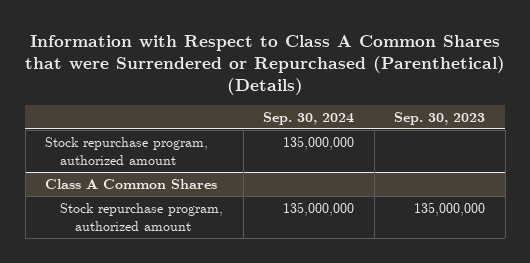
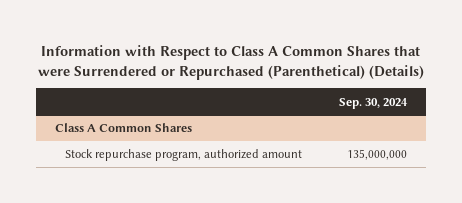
[394,111,486,125] Sep. 30, 2023 -> none
[45,136,209,165] Stock repurchase program, authorized amount -> none

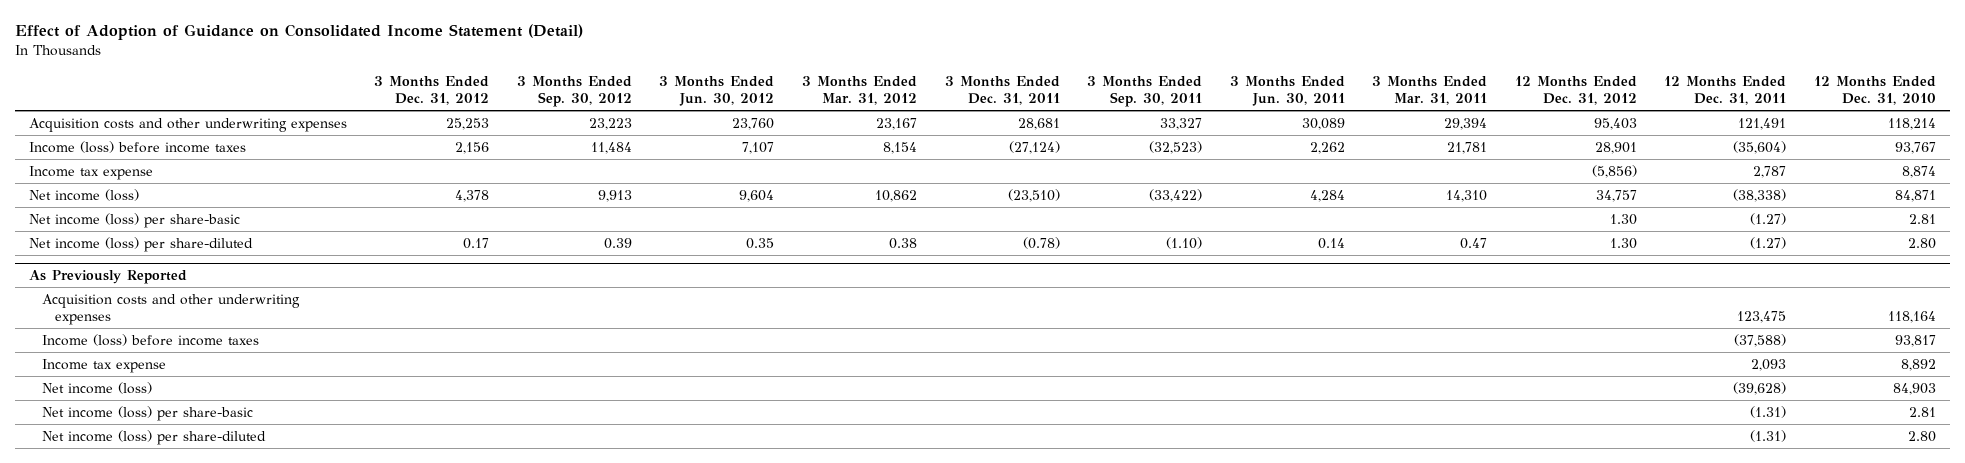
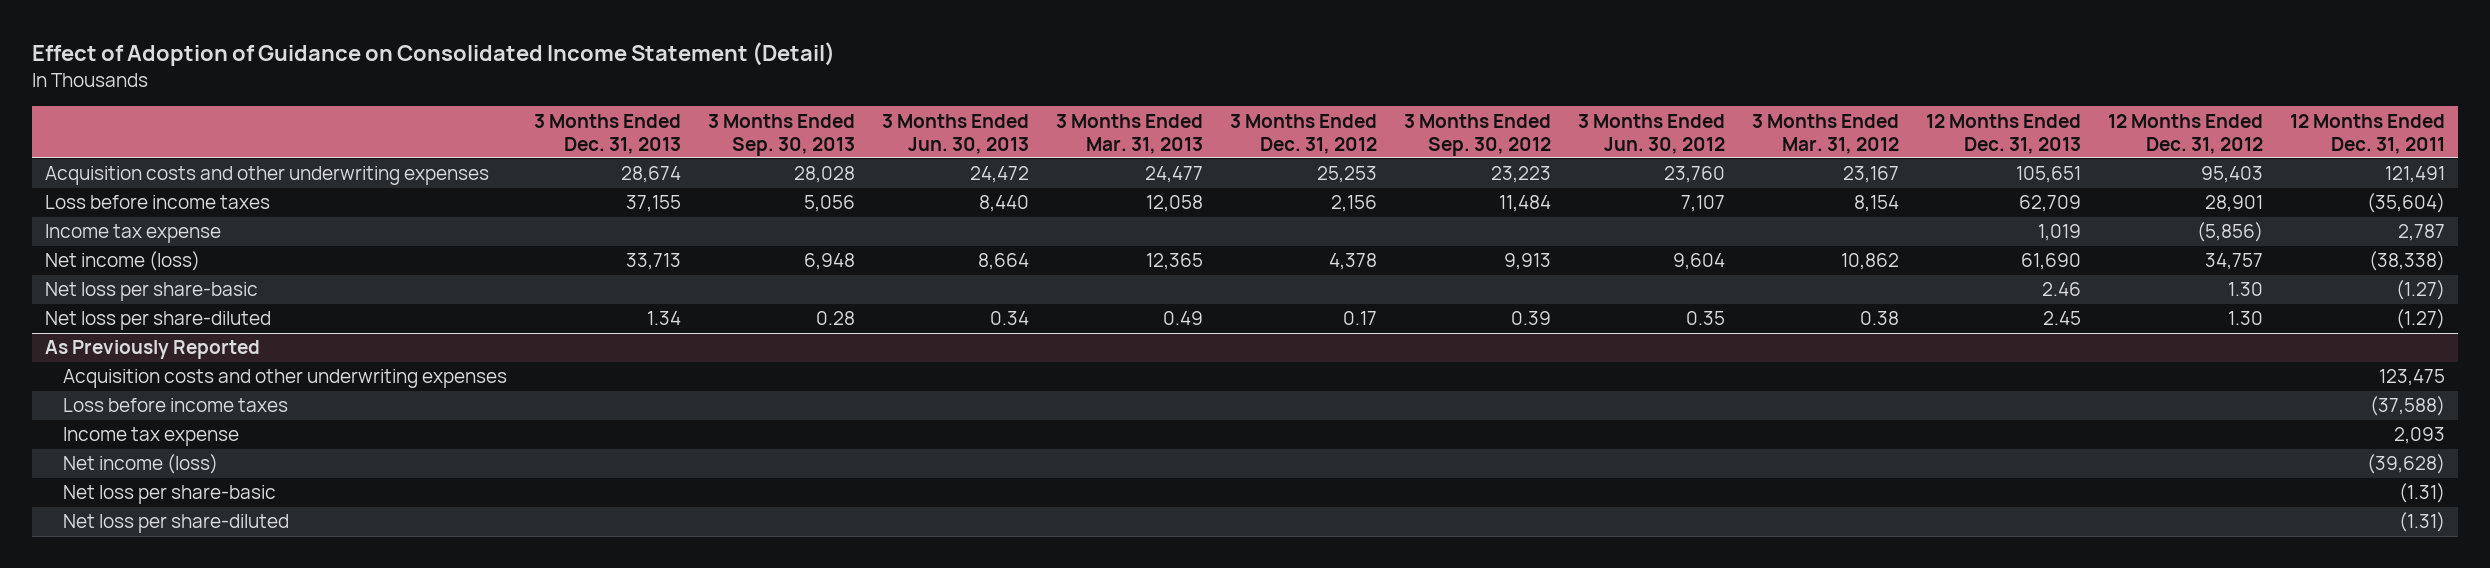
[944,75,1060,105] 3 Months Ended Dec. 31, 2011 -> none
[1087,75,1203,107] 3 Months Ended Sep. 30, 2011 -> none
[1229,75,1345,106] 3 Months Ended Jun. 30, 2011 -> none
[1372,75,1488,105] 3 Months Ended Mar. 31, 2011 -> none
[1813,75,1936,105] 12 Months Ended Dec. 31, 2010 -> none
none -> [534,113,682,154] 3 Months Ended Dec. 31, 2013
none -> [708,113,856,156] 3 Months Ended Sep. 30, 2013
none -> [882,113,1030,154] 3 Months Ended Jun. 30, 2013
none -> [1056,113,1204,154] 3 Months Ended Mar. 31, 2013
none -> [1925,113,2081,154] 12 Months Ended Dec. 31, 2013
[28,140,246,153] Income (loss) before income taxes -> [45,195,271,210] Loss before income taxes
[28,212,240,228] Net income (loss) per share-basic -> [45,282,259,302] Net loss per share-basic
[28,236,253,252] Net income (loss) per share-diluted -> [45,311,272,331] Net loss per share-diluted
[42,333,260,346] Income (loss) before income taxes -> [63,398,289,413] Loss before income taxes
[42,405,254,421] Net income (loss) per share-basic -> [63,485,277,505] Net loss per share-basic
[42,429,267,445] Net income (loss) per share-diluted -> [63,514,290,534] Net loss per share-diluted

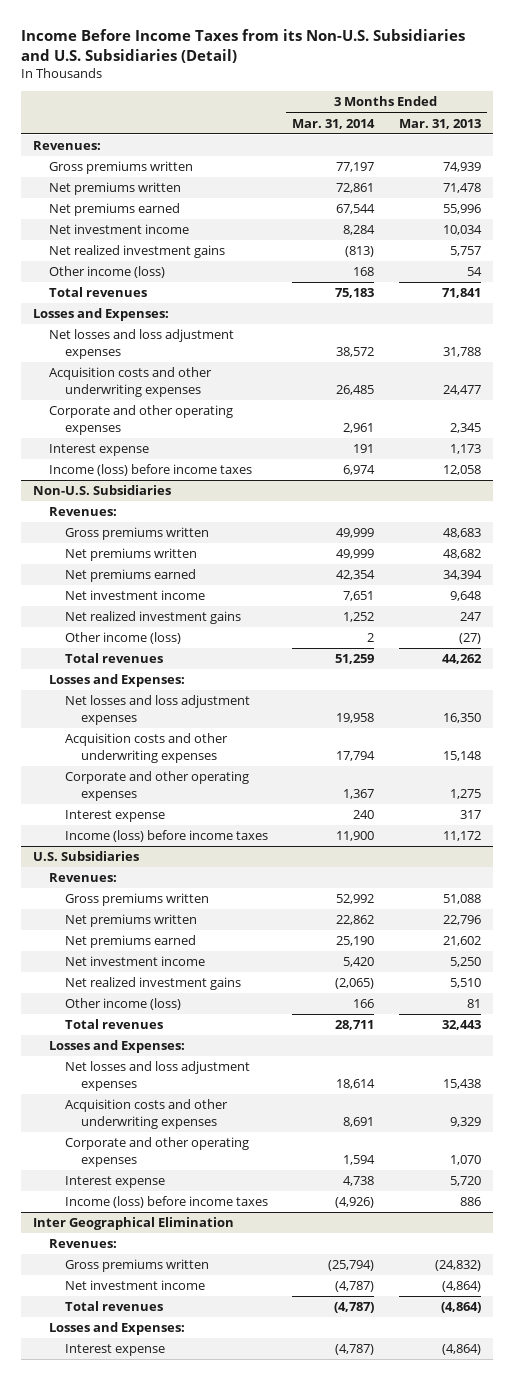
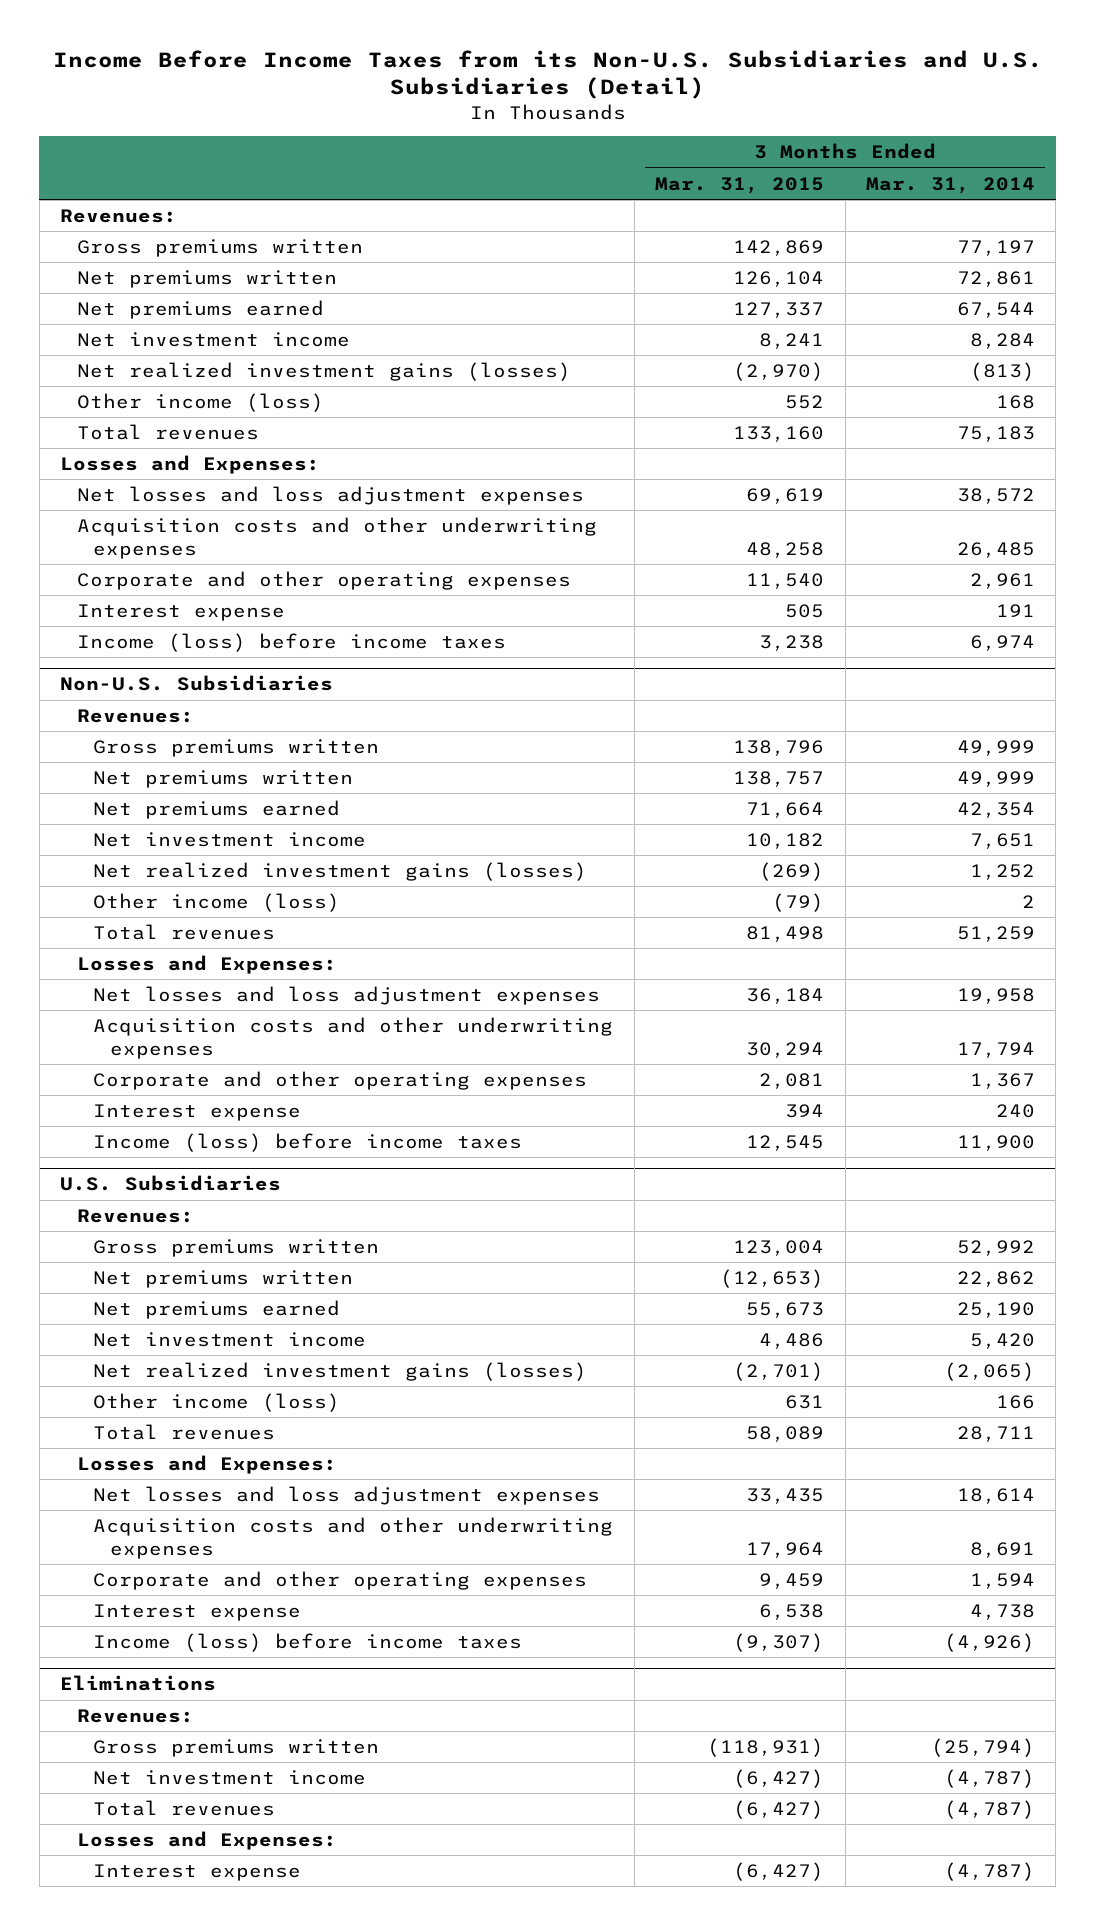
[398,118,481,129] Mar. 31, 2013 -> none
none -> [655,176,825,194] Mar. 31, 2015
[49,245,226,259] Net realized investment gains -> [76,361,571,381] Net realized investment gains (losses)
[64,611,241,625] Net realized investment gains -> [93,861,588,881] Net realized investment gains (losses)
[64,977,241,991] Net realized investment gains -> [93,1361,588,1381] Net realized investment gains (losses)
[33,1217,235,1231] Inter Geographical Elimination -> none
none -> [60,1675,217,1692] Eliminations

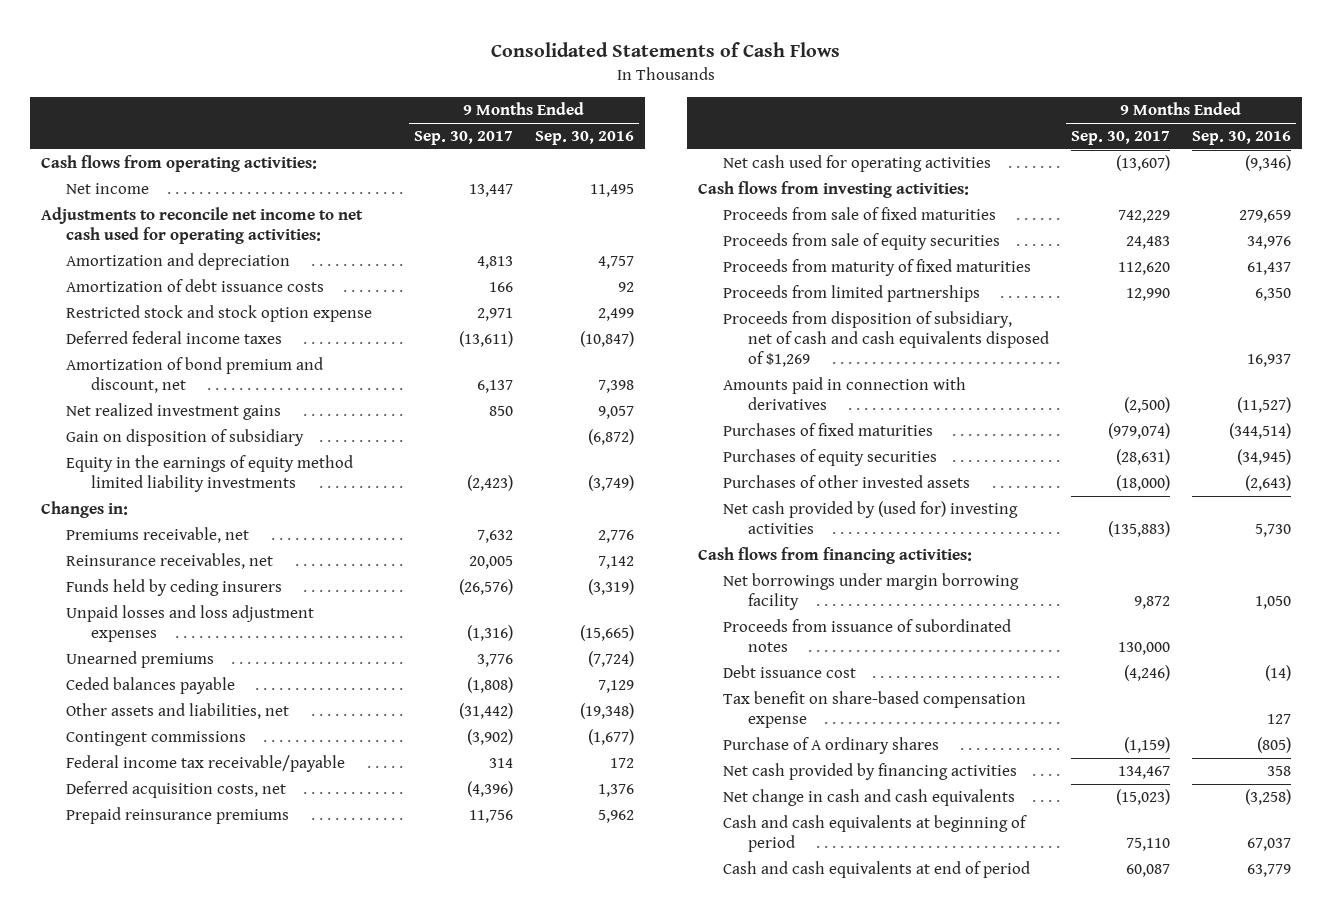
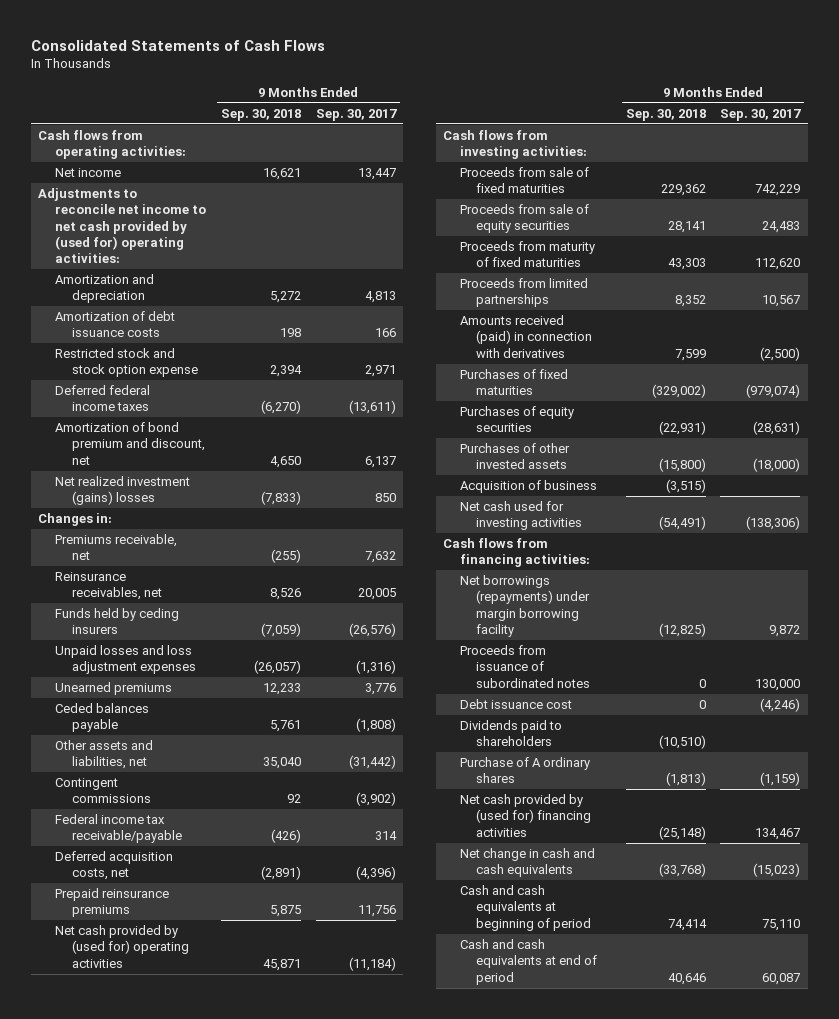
[534,131,634,146] Sep. 30, 2016 -> none
none -> [221,108,302,121] Sep. 30, 2018
[41,207,364,245] Adjustments to reconcile net income to net cash used for operating activities: -> [38,188,207,264] Adjustments to reconcile net income to net cash provided by (used for) operating activities:
[66,429,305,447] Gain on disposition of subsidiary -> none
[66,455,354,493] Equity in the earnings of equity method limited liability investments -> none
[66,403,282,421] Net realized investment gains -> [55,476,191,506] Net realized investment (gains) losses
[723,155,992,173] Net cash used for operating activities -> [55,925,189,968] Net cash provided by (used for) operating activities
[1116,155,1171,172] (13,607) -> [348,956,396,971] (11,184)
[723,311,1050,367] Proceeds from disposition of subsidiary, net of cash and cash equivalents disposed of $1,269 -> none
[1126,288,1171,302] 12,990 -> [762,295,801,308] 10,567
[723,377,967,411] Amounts paid in connection with derivatives -> [459,315,593,358] Amounts received (paid) in connection with derivatives
none -> [459,480,597,494] Acquisition of business
[723,501,1019,535] Net cash provided by (used for) investing activities -> [459,501,583,531] Net cash used for investing activities
[1108,521,1171,538] (135,883) -> [746,516,801,531] (138,306)
[723,573,1020,611] Net borrowings under margin borrowing facility -> [459,575,591,637] Net borrowings (repayments) under margin borrowing facility
[723,691,1027,729] Tax benefit on share-based compensation expense -> none
none -> [459,720,562,747] Dividends paid to shareholders
[723,763,1018,781] Net cash provided by financing activities -> [459,794,592,837] Net cash provided by (used for) financing activities

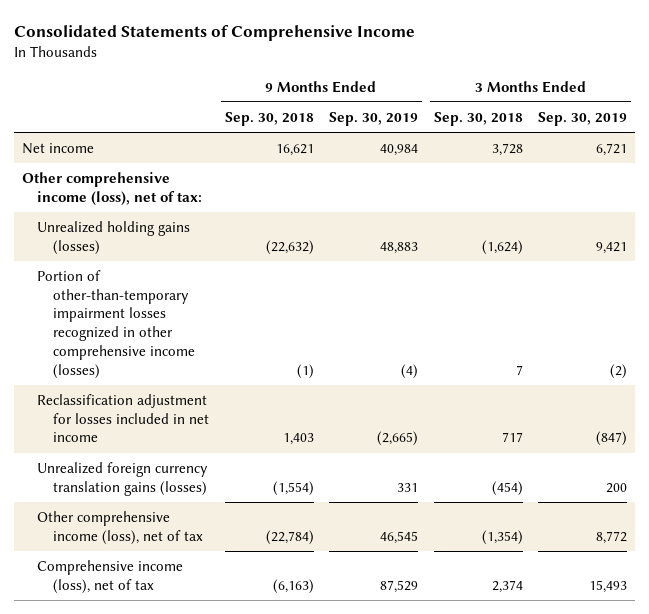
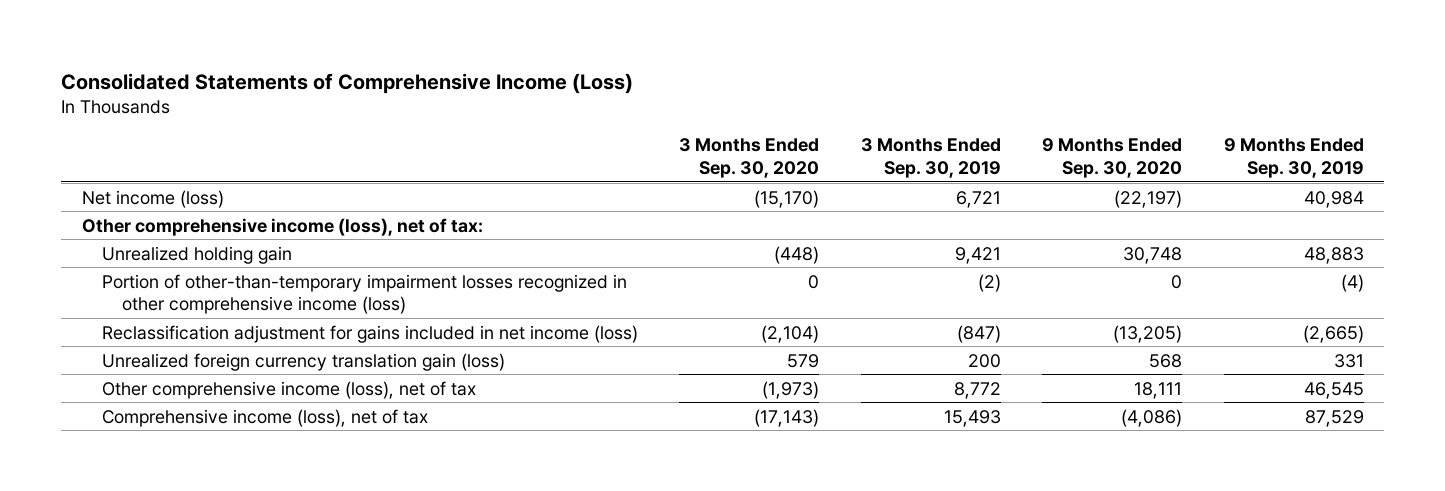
[13,24,415,41] Consolidated Statements of Comprehensive Income -> [60,72,633,94] Consolidated Statements of Comprehensive Income (Loss)
[224,111,314,126] Sep. 30, 2018 -> none
[433,111,523,126] Sep. 30, 2018 -> none
none -> [679,138,820,179] 3 Months Ended Sep. 30, 2020
none -> [1042,138,1183,179] 9 Months Ended Sep. 30, 2020
[21,142,94,154] Net income -> [81,189,224,208] Net income (loss)
[37,220,191,255] Unrealized holding gains (losses) -> [101,245,292,264] Unrealized holding gain
[37,269,195,379] Portion of other-than-temporary impairment losses recognized in other comprehensive income (losses) -> [101,273,627,315] Portion of other-than-temporary impairment losses recognized in other comprehensive income (loss)
[37,393,209,443] Reclassification adjustment for losses included in net income -> [101,324,638,343] Reclassification adjustment for gains included in net income (loss)
[37,461,209,496] Unrealized foreign currency translation gains (losses) -> [101,352,505,371] Unrealized foreign currency translation gain (loss)

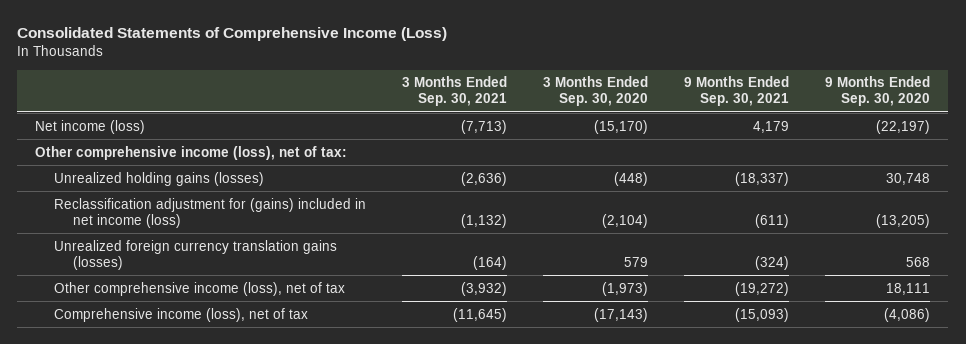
[860,138,1001,179] 3 Months Ended Sep. 30, 2019 -> none
[1223,138,1364,179] 9 Months Ended Sep. 30, 2019 -> none
none -> [402,76,508,107] 3 Months Ended Sep. 30, 2021
none -> [684,76,790,107] 9 Months Ended Sep. 30, 2021
[101,273,627,315] Portion of other-than-temporary impairment losses recognized in other comprehensive income (loss) -> none
[101,245,292,264] Unrealized holding gain -> [54,171,265,186] Unrealized holding gains (losses)
[101,324,638,343] Reclassification adjustment for gains included in net income (loss) -> [54,197,367,228] Reclassification adjustment for (gains) included in net income (loss)
[101,352,505,371] Unrealized foreign currency translation gain (loss) -> [54,239,338,270] Unrealized foreign currency translation gains (losses)

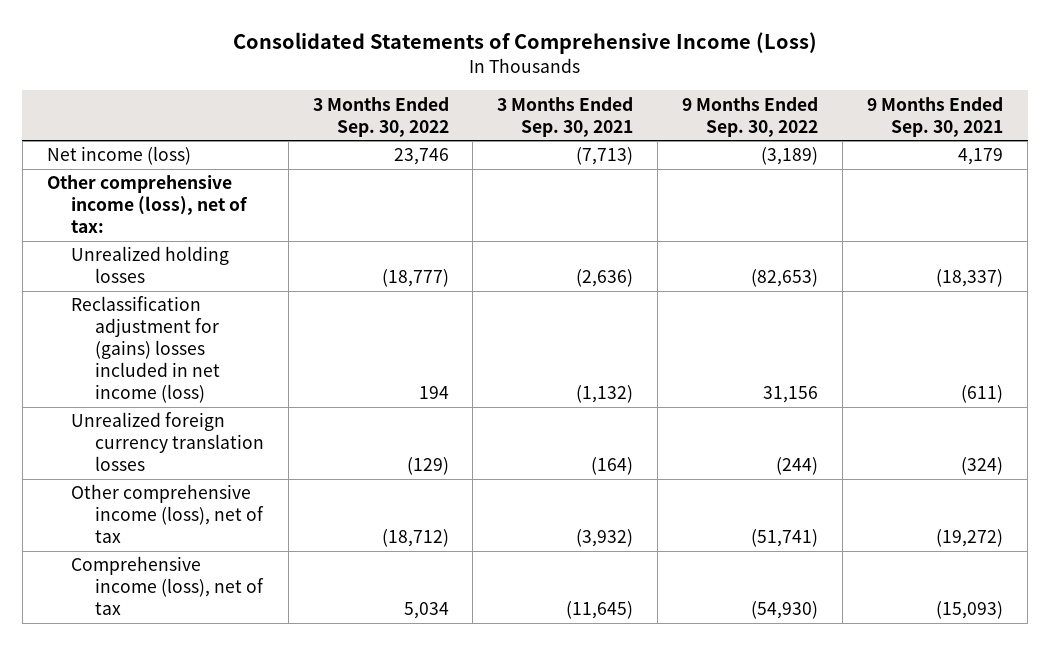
[543,76,649,107] 3 Months Ended Sep. 30, 2020 -> none
[825,76,931,107] 9 Months Ended Sep. 30, 2020 -> none
none -> [312,96,449,137] 3 Months Ended Sep. 30, 2022
none -> [682,96,819,137] 9 Months Ended Sep. 30, 2022
[54,171,265,186] Unrealized holding gains (losses) -> [70,246,229,284] Unrealized holding losses
[54,197,367,228] Reclassification adjustment for (gains) included in net income (loss) -> [70,296,220,404] Reclassification adjustment for (gains) losses included in net income (loss)
[54,239,338,270] Unrealized foreign currency translation gains (losses) -> [70,412,264,472] Unrealized foreign currency translation losses

